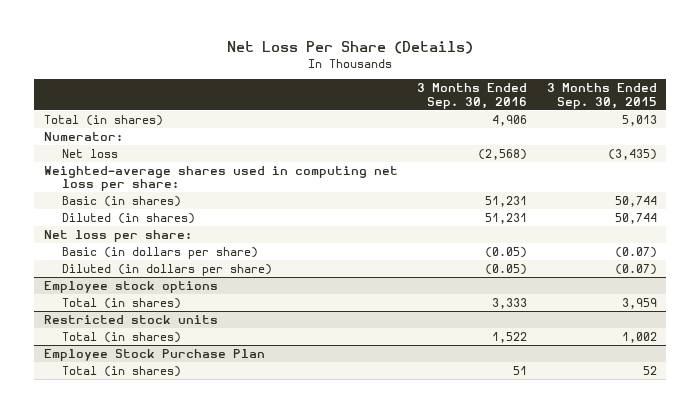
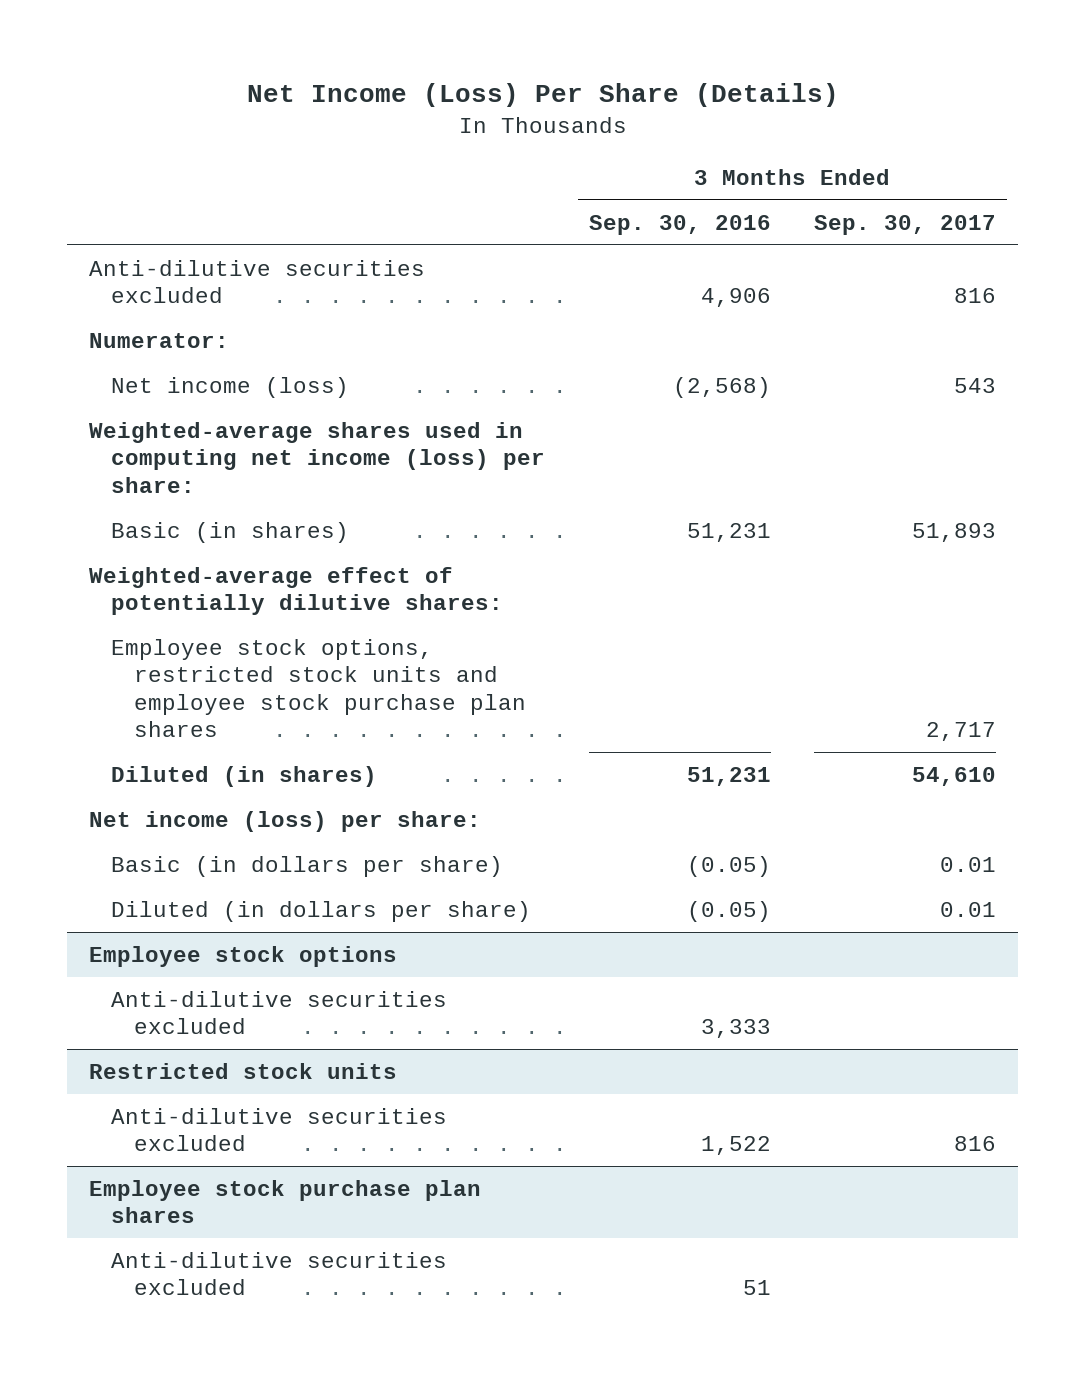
[227,40,474,54] Net Loss Per Share (Details) -> [246,83,839,108] Net Income (Loss) Per Share (Details)
[546,83,657,109] 3 Months Ended Sep. 30, 2015 -> none
none -> [814,214,997,235] Sep. 30, 2017
[43,114,163,126] Total (in shares) -> [88,259,425,304] Anti-dilutive securities excluded
[61,148,118,158] Net loss -> [111,376,350,398] Net income (loss)
[43,165,398,192] Weighted-average shares used in computing net loss per share: -> [88,421,546,493] Weighted-average shares used in computing net income (loss) per share:
none -> [88,566,504,616] Weighted-average effect of potentially dilutive shares:
none -> [111,638,526,738] Employee stock options, restricted stock units and employee stock purchase plan shares
[43,229,192,242] Net loss per share: -> [88,810,481,832] Net income (loss) per share:
[61,297,181,309] Total (in shares) -> [111,990,448,1035] Anti-dilutive securities excluded
[61,331,181,343] Total (in shares) -> [111,1107,448,1152] Anti-dilutive securities excluded
[43,348,265,361] Employee Stock Purchase Plan -> [88,1179,481,1224] Employee stock purchase plan shares
[61,365,181,377] Total (in shares) -> [111,1251,448,1296] Anti-dilutive securities excluded

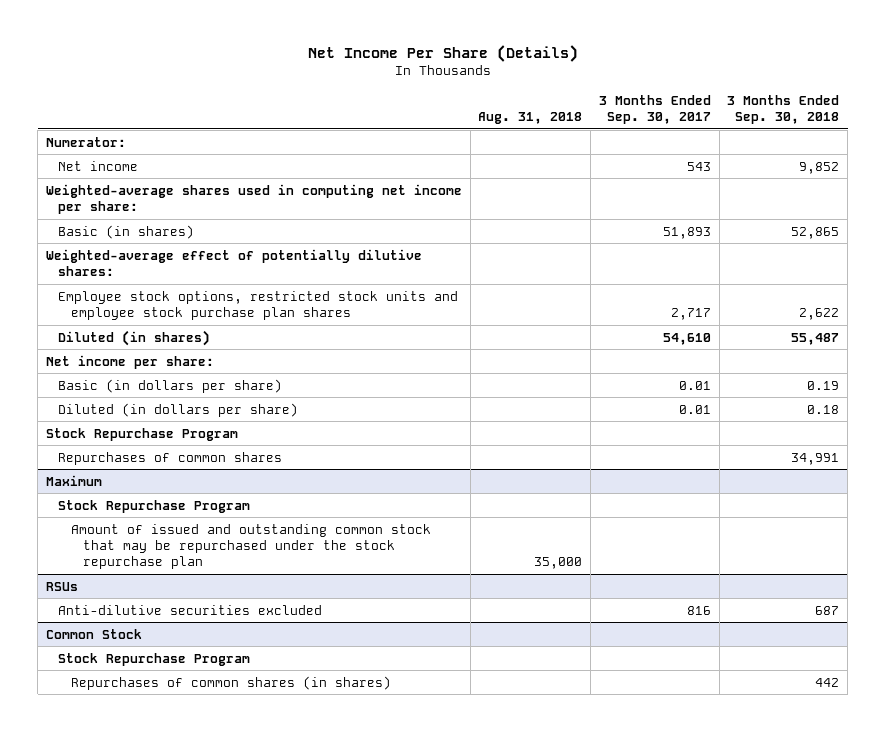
[246,83,839,108] Net Income (Loss) Per Share (Details) -> [307,44,578,62] Net Income Per Share (Details)
[588,214,771,235] Sep. 30, 2016 -> none
none -> [478,112,583,125] Aug. 31, 2018
none -> [727,95,840,125] 3 Months Ended Sep. 30, 2018
[88,259,425,304] Anti-dilutive securities excluded -> none
[111,376,350,398] Net income (loss) -> [58,160,139,171] Net income
[88,421,546,493] Weighted-average shares used in computing net income (loss) per share: -> [45,183,462,214] Weighted-average shares used in computing net income per share:
[88,810,481,832] Net income (loss) per share: -> [45,354,214,369] Net income per share:
[88,945,397,967] Employee stock options -> none
[111,990,448,1035] Anti-dilutive securities excluded -> none
none -> [45,427,238,441] Stock Repurchase Program
none -> [58,451,283,465] Repurchases of common shares
none -> [45,474,102,486] Maximum
none -> [58,499,251,513] Stock Repurchase Program
none -> [70,523,431,570] Amount of issued and outstanding common stock that may be repurchased under the stock repurchase plan
[88,1062,397,1079] Restricted stock units -> [45,581,78,591] RSUs
[88,1179,481,1224] Employee stock purchase plan shares -> none
[111,1251,448,1296] Anti-dilutive securities excluded -> none
none -> [45,628,142,639] Common Stock
none -> [58,652,251,666] Stock Repurchase Program
none -> [70,675,391,690] Repurchases of common shares (in shares)

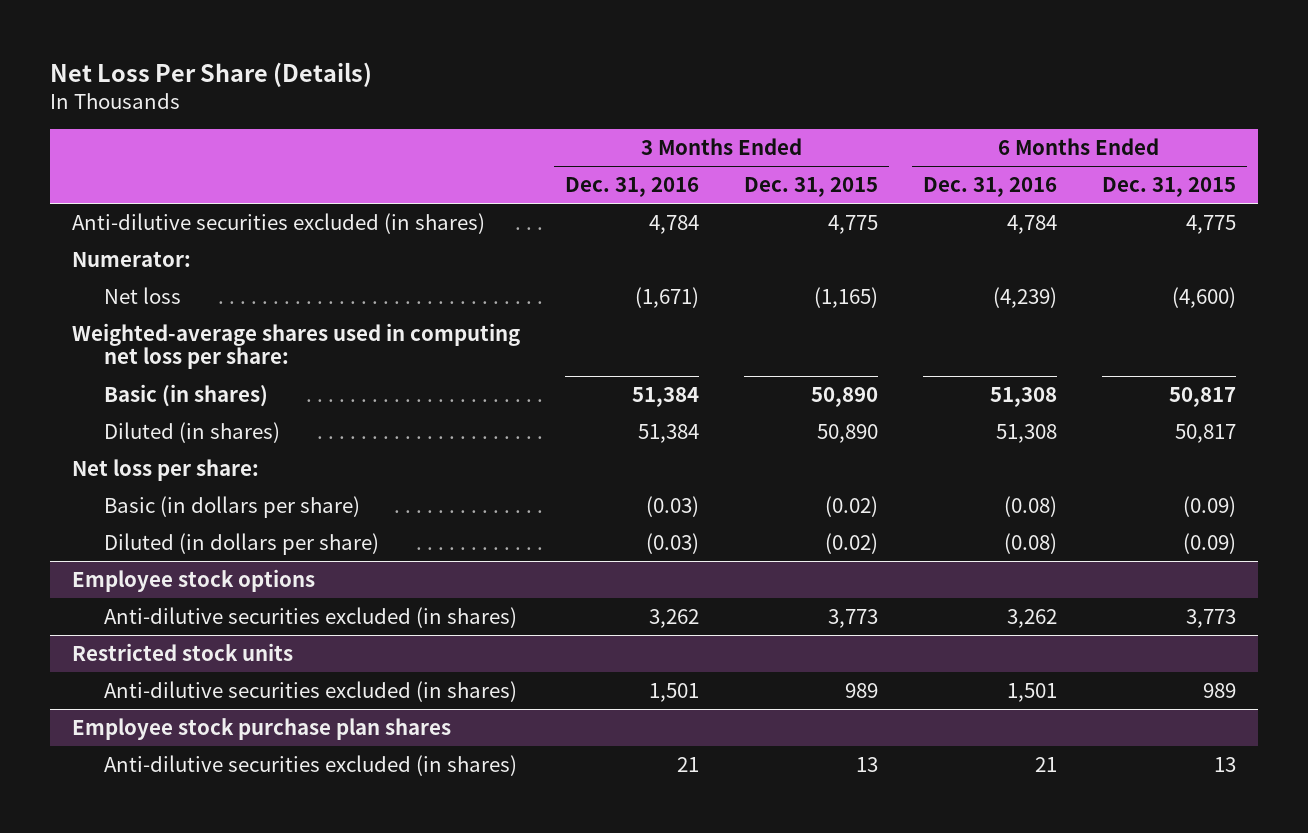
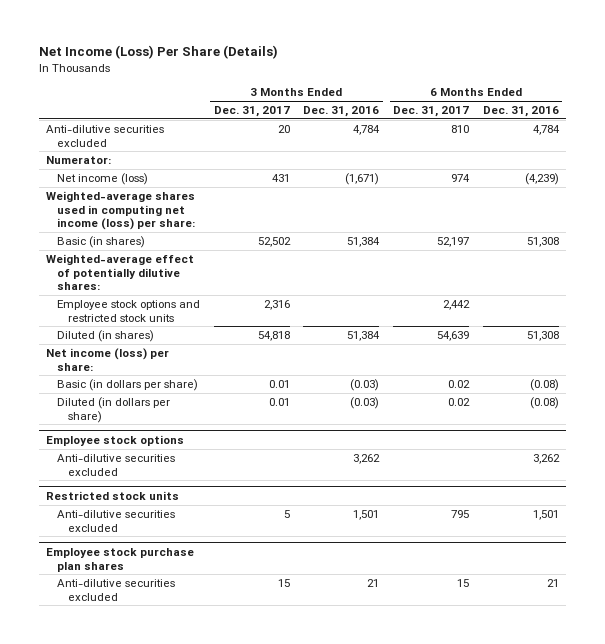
[50,61,373,87] Net Loss Per Share (Details) -> [38,45,278,60] Net Income (Loss) Per Share (Details)
[744,177,879,198] Dec. 31, 2015 -> none
[1101,177,1236,198] Dec. 31, 2015 -> none
none -> [213,106,290,118] Dec. 31, 2017
none -> [393,106,470,118] Dec. 31, 2017
[72,212,486,234] Anti-dilutive securities excluded (in shares) -> [45,124,164,147] Anti-dilutive securities excluded
[104,286,182,304] Net loss -> [56,172,148,185] Net income (loss)
[72,322,521,370] Weighted-average shares used in computing net loss per share: -> [45,190,195,231] Weighted-average shares used in computing net income (loss) per share:
none -> [45,253,194,291] Weighted-average effect of potentially dilutive shares:
none -> [56,299,200,322] Employee stock options and restricted stock units
[72,458,260,481] Net loss per share: -> [45,347,169,371] Net income (loss) per share:
[104,606,518,628] Anti-dilutive securities excluded (in shares) -> [56,453,175,476] Anti-dilutive securities excluded
[104,680,518,702] Anti-dilutive securities excluded (in shares) -> [56,509,175,532] Anti-dilutive securities excluded
[104,754,518,776] Anti-dilutive securities excluded (in shares) -> [56,578,175,601] Anti-dilutive securities excluded

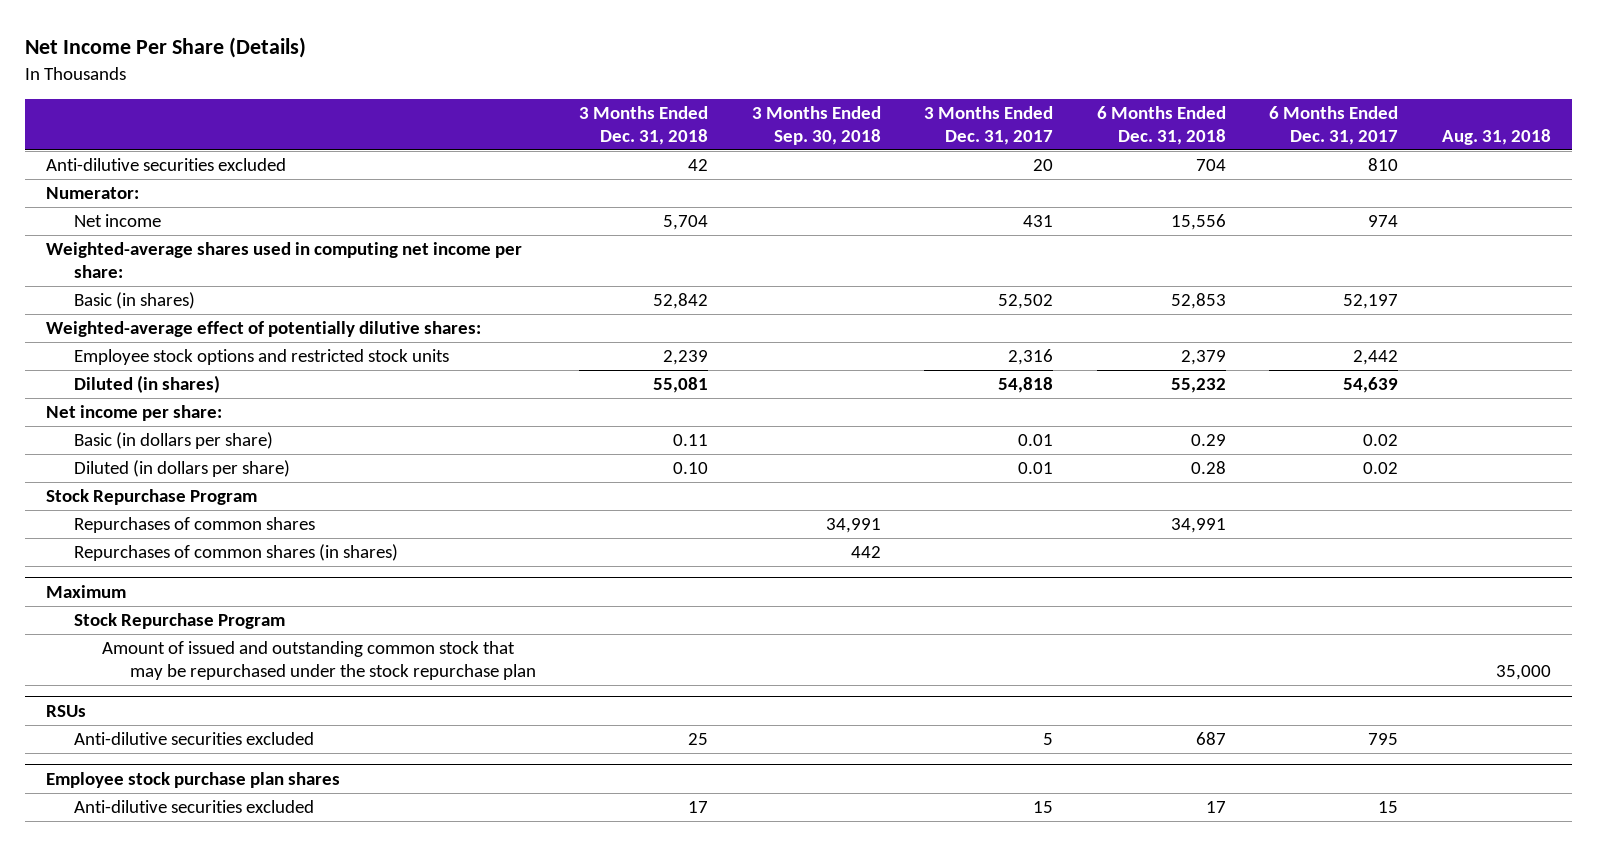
[38,45,278,60] Net Income (Loss) Per Share (Details) -> [24,37,306,59] Net Income Per Share (Details)
[303,106,380,118] Dec. 31, 2016 -> none
[483,106,560,118] Dec. 31, 2016 -> none
none -> [579,105,709,145] 3 Months Ended Dec. 31, 2018
none -> [751,105,881,145] 3 Months Ended Sep. 30, 2018
none -> [1096,105,1226,145] 6 Months Ended Dec. 31, 2018
none -> [1441,128,1551,145] Aug. 31, 2018
[56,172,148,185] Net income (loss) -> [74,214,162,228] Net income
[45,190,195,231] Weighted-average shares used in computing net income (loss) per share: -> [46,242,523,279] Weighted-average shares used in computing net income per share:
[45,347,169,371] Net income (loss) per share: -> [46,405,223,422] Net income per share:
[45,434,184,446] Employee stock options -> none
[56,453,175,476] Anti-dilutive securities excluded -> none
none -> [46,489,258,506] Stock Repurchase Program
none -> [74,517,316,534] Repurchases of common shares
none -> [74,544,399,562] Repurchases of common shares (in shares)
none -> [46,584,127,598] Maximum
none -> [74,613,286,630] Stock Repurchase Program
none -> [102,641,536,681] Amount of issued and outstanding common stock that may be repurchased under the stock repurchase plan
[45,490,179,500] Restricted stock units -> [46,704,87,717] RSUs

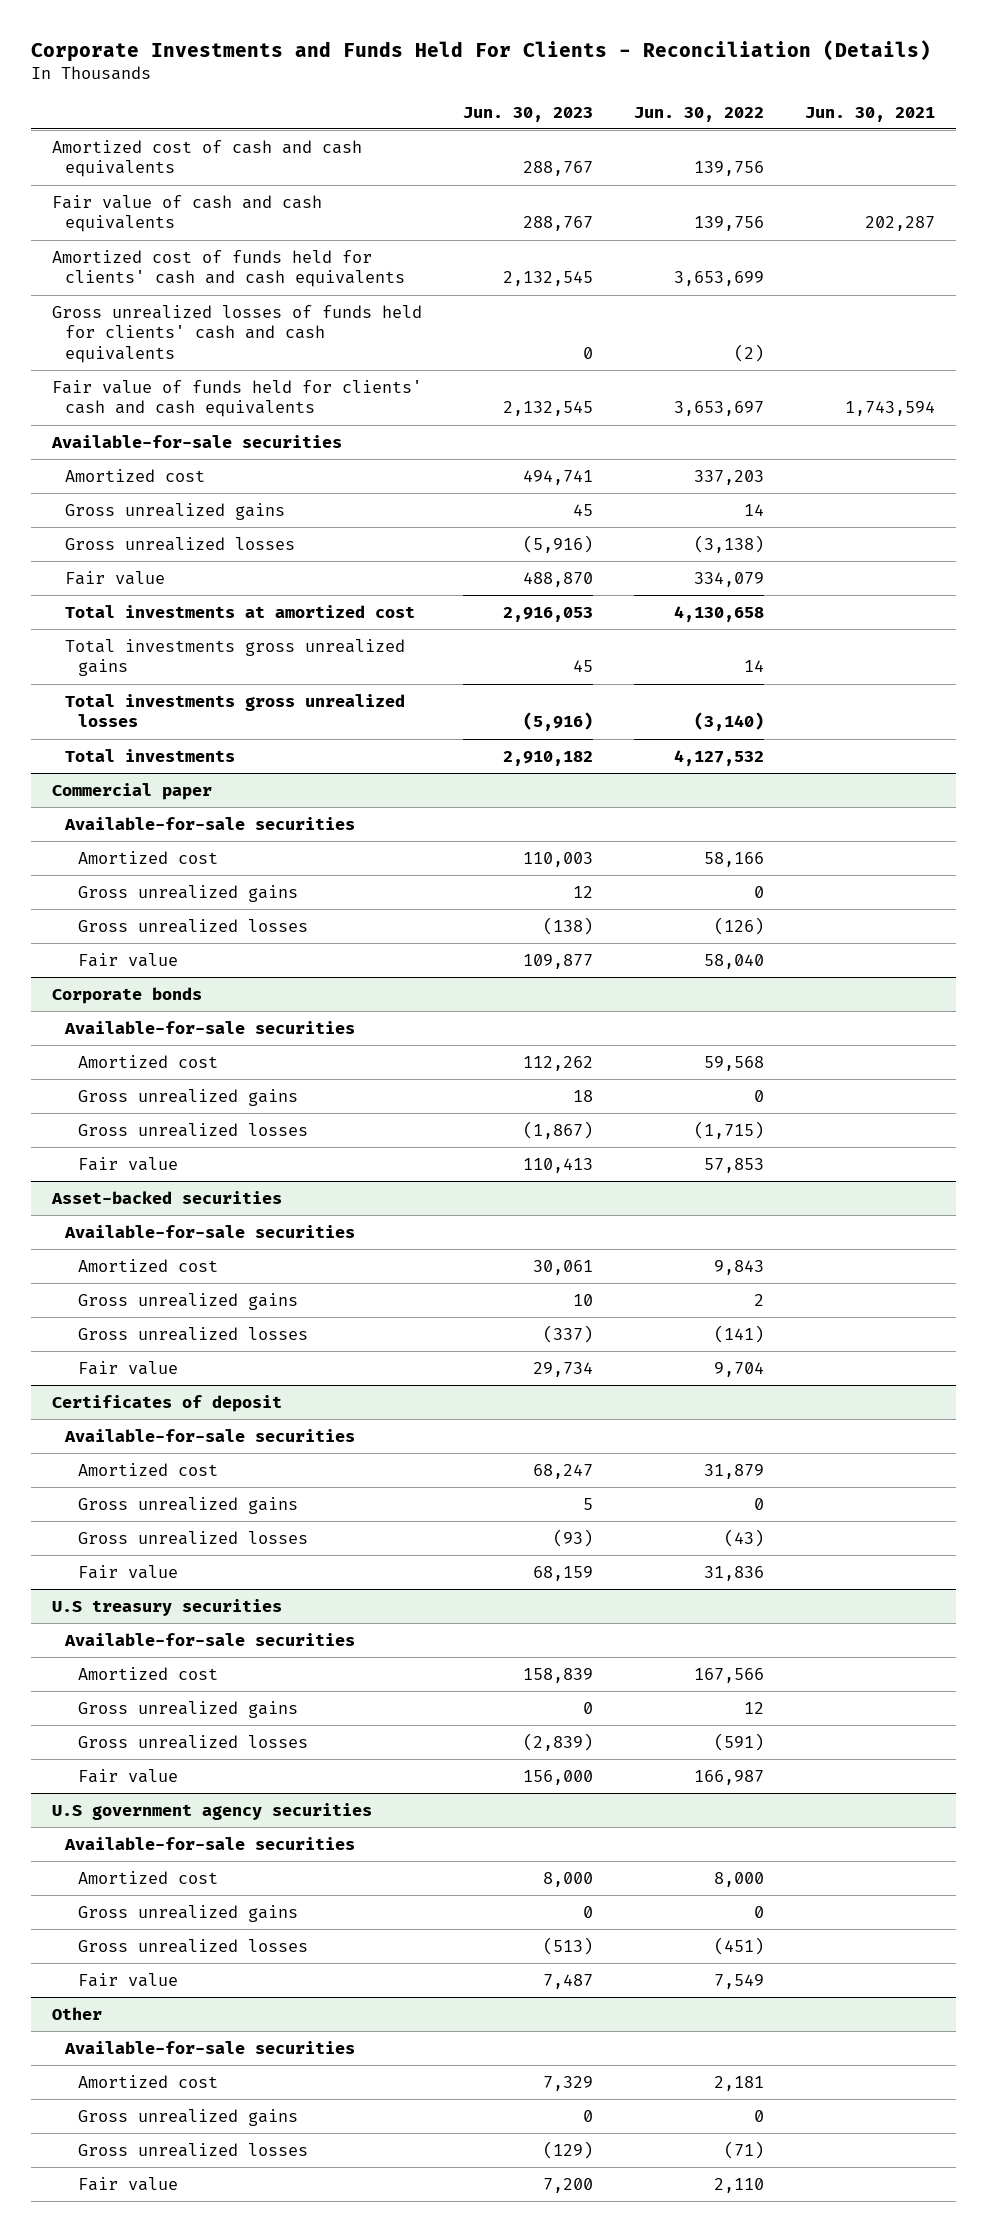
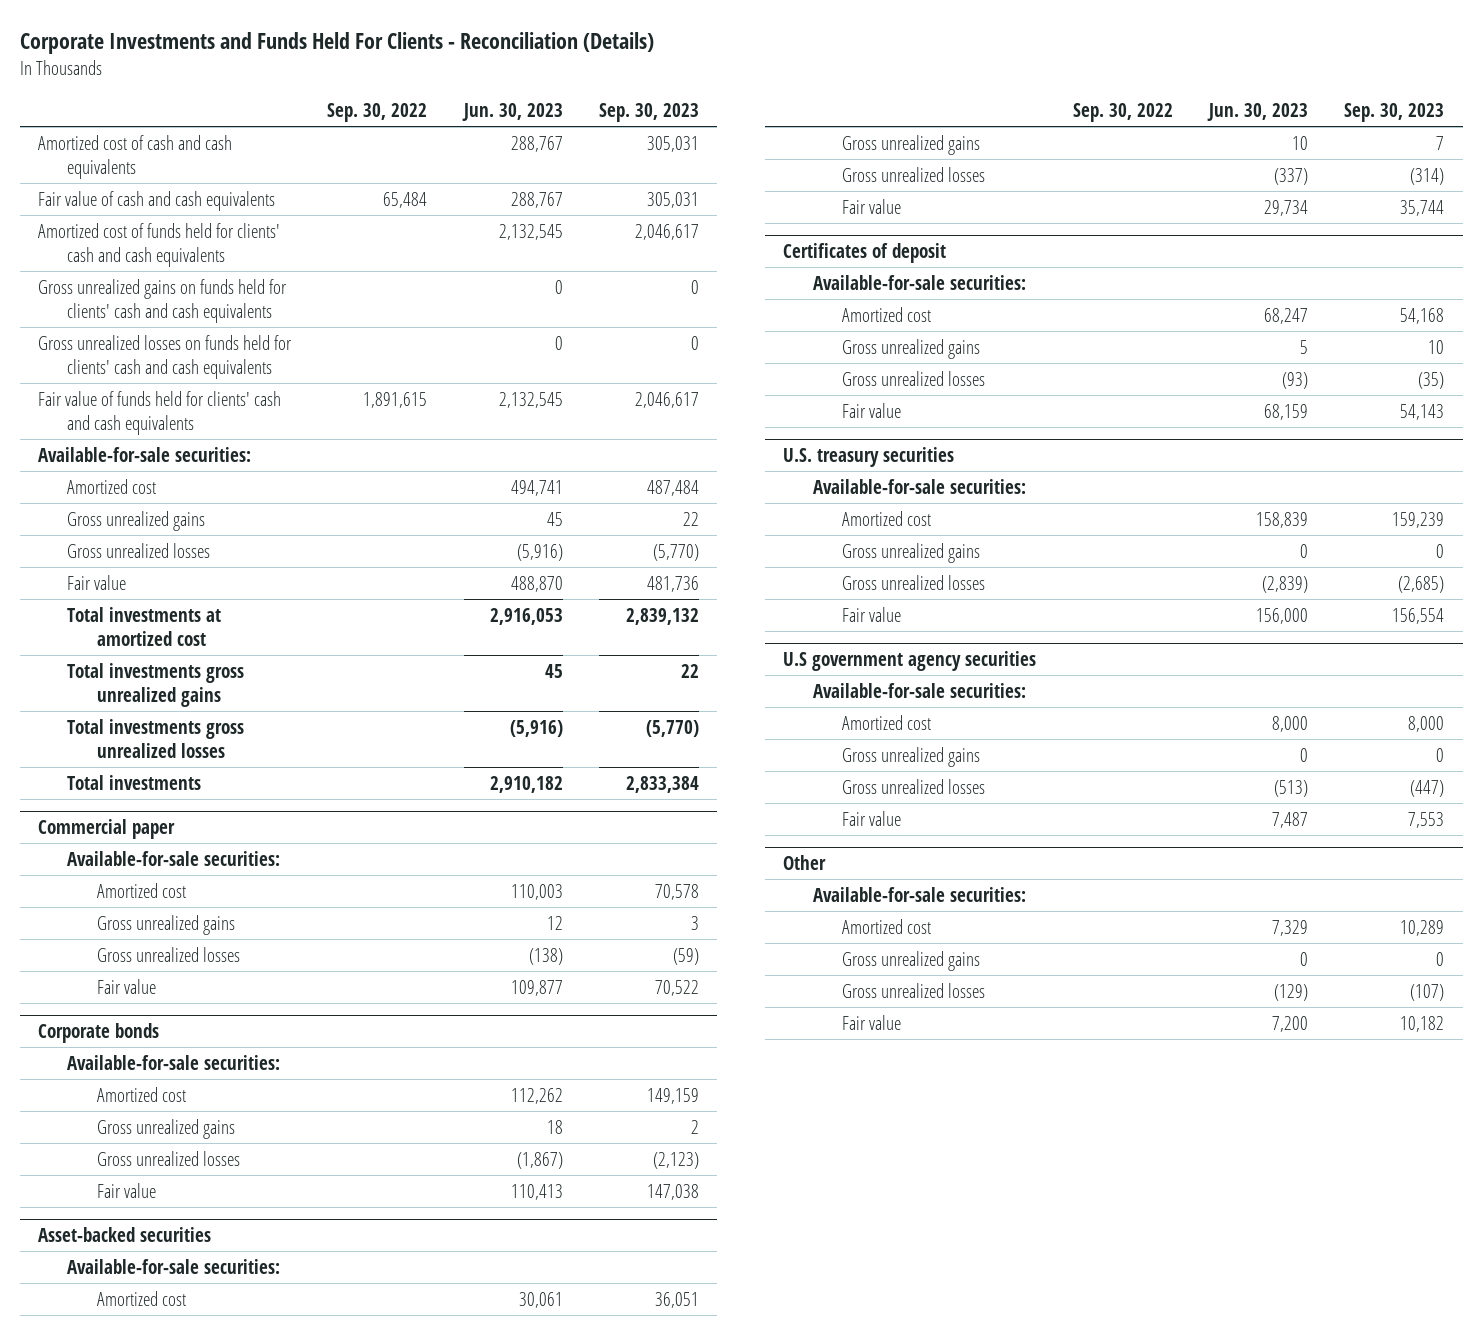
[634,106,765,122] Jun. 30, 2022 -> none
[805,106,936,122] Jun. 30, 2021 -> none
none -> [327,103,428,123] Sep. 30, 2022
none -> [598,103,699,123] Sep. 30, 2023
none -> [37,278,287,323] Gross unrealized gains on funds held for clients' cash and cash equivalents
[51,304,422,364] Gross unrealized losses of funds held for clients' cash and cash equivalents -> [37,334,292,379] Gross unrealized losses on funds held for clients' cash and cash equivalents
[50,434,342,448] Available-for-sale securities -> [37,446,251,462] Available-for-sale securities:
[64,816,356,830] Available-for-sale securities -> [67,850,281,866] Available-for-sale securities:
[64,1020,356,1034] Available-for-sale securities -> [67,1054,281,1070] Available-for-sale securities:
[64,1224,356,1238] Available-for-sale securities -> [67,1258,281,1274] Available-for-sale securities:
[64,1428,356,1442] Available-for-sale securities -> [812,274,1026,290] Available-for-sale securities:
[51,1598,282,1616] U.S treasury securities -> [783,446,955,467] U.S. treasury securities
[64,1632,356,1646] Available-for-sale securities -> [812,478,1026,494] Available-for-sale securities:
[64,1836,356,1850] Available-for-sale securities -> [812,682,1026,698] Available-for-sale securities:
[64,2040,356,2054] Available-for-sale securities -> [812,886,1026,902] Available-for-sale securities:

